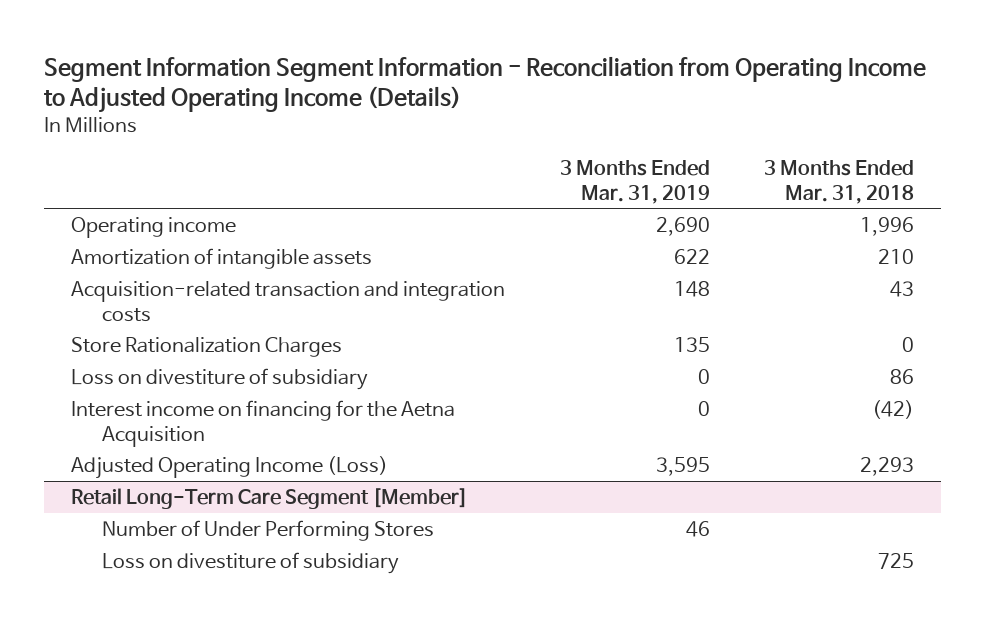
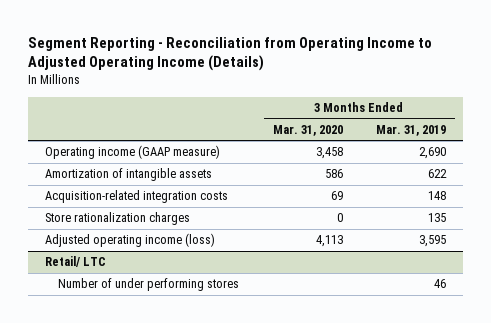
[43,55,926,114] Segment Information Segment Information - Reconciliation from Operating Income to Adjusted Operating Income (Details) -> [28,36,433,72] Segment Reporting - Reconciliation from Operating Income to Adjusted Operating Income (Details)
[764,160,915,204] 3 Months Ended Mar. 31, 2018 -> none
none -> [272,124,343,136] Mar. 31, 2020
[71,216,237,238] Operating income -> [44,145,220,160] Operating income (GAAP measure)
[71,367,369,390] Loss on divestiture of subsidiary -> none
[71,399,456,447] Interest income on financing for the Aetna Acquisition -> none
[102,551,400,574] Loss on divestiture of subsidiary -> none
[71,280,506,322] Acquisition-related transaction and integration costs -> [44,190,228,204] Acquisition-related integration costs
[71,336,343,357] Store Rationalization Charges -> [44,212,190,226] Store rationalization charges
[71,455,389,479] Adjusted Operating Income (Loss) -> [44,233,215,248] Adjusted operating income (loss)
[71,487,469,509] Retail Long-Term Care Segment [Member] -> [44,256,106,268] Retail/ LTC
[102,519,435,541] Number of Under Performing Stores -> [57,278,239,292] Number of under performing stores

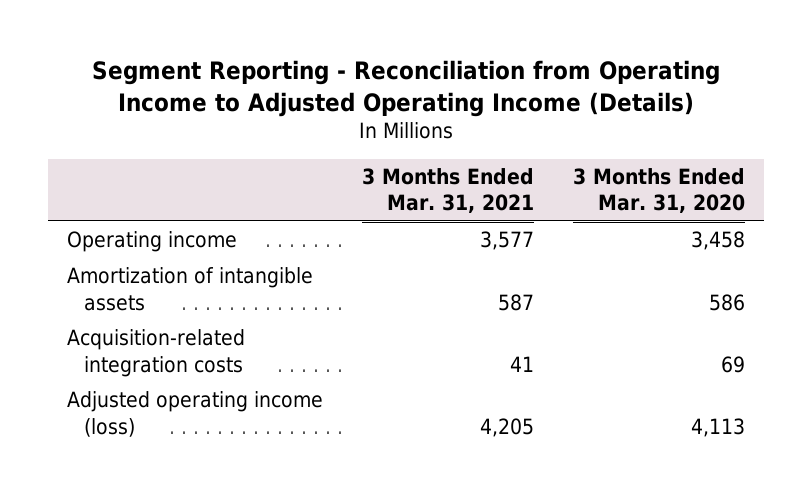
[376,124,447,136] Mar. 31, 2019 -> none
none -> [362,168,535,214] 3 Months Ended Mar. 31, 2021
[44,145,220,160] Operating income (GAAP measure) -> [67,231,238,253] Operating income
[44,212,190,226] Store rationalization charges -> none
[44,256,106,268] Retail/ LTC -> none
[57,278,239,292] Number of under performing stores -> none

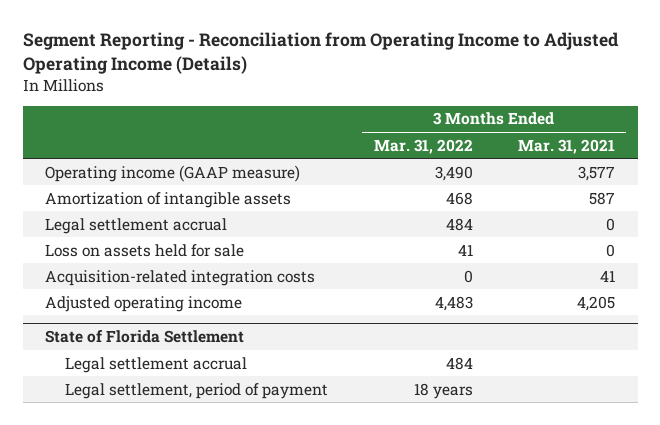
[572,168,745,214] 3 Months Ended Mar. 31, 2020 -> none
none -> [373,138,473,154] Mar. 31, 2022
[67,231,238,253] Operating income -> [45,164,301,182] Operating income (GAAP measure)
none -> [45,217,228,234] Legal settlement accrual
none -> [45,243,245,257] Loss on assets held for sale
[67,391,324,437] Adjusted operating income (loss) -> [45,295,243,312] Adjusted operating income
none -> [45,330,245,344] State of Florida Settlement
none -> [65,356,248,373] Legal settlement accrual
none -> [65,382,329,399] Legal settlement, period of payment

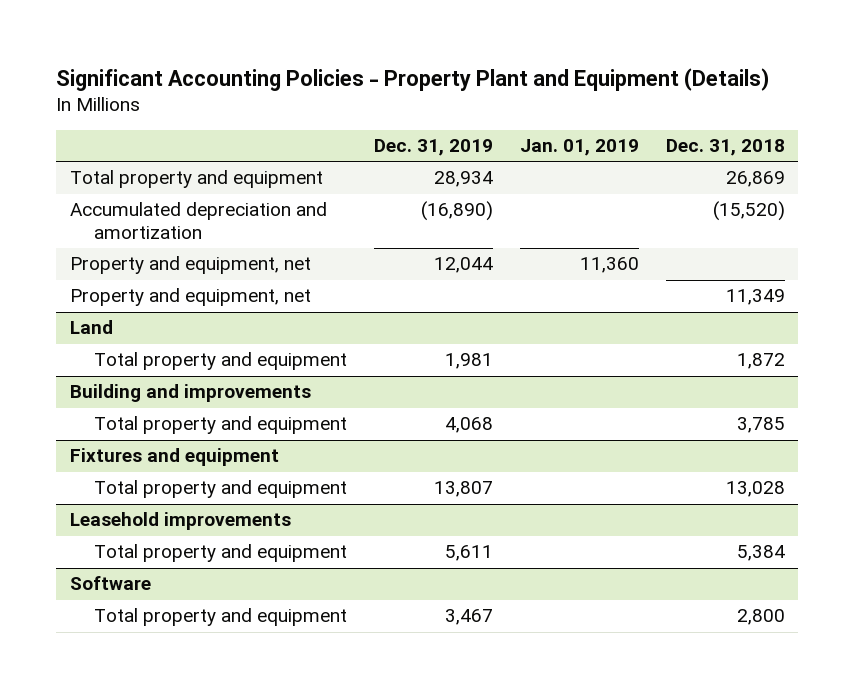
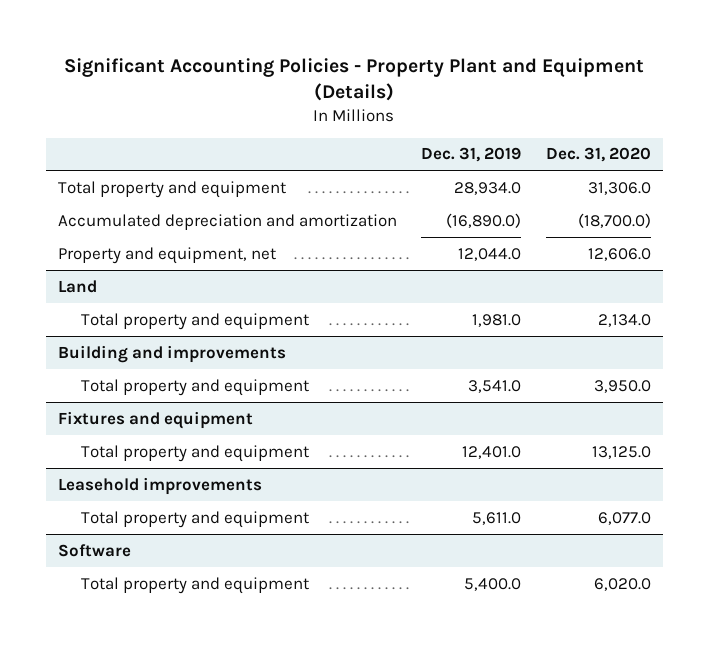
[519,139,639,157] Jan. 01, 2019 -> none
[665,139,785,157] Dec. 31, 2018 -> none
none -> [545,147,651,163] Dec. 31, 2020
[69,288,311,307] Property and equipment, net -> none
[434,171,494,188] 28,934 -> [454,181,522,195] 28,934.0
[421,201,494,222] (16,890) -> [446,212,522,228] (16,890.0)
[434,257,494,274] 12,044 -> [458,247,522,261] 12,044.0
[445,353,494,370] 1,981 -> [472,313,522,327] 1,981.0
[445,417,494,434] 4,068 -> [468,379,522,393] 3,541.0
[434,481,494,498] 13,807 -> [462,445,522,459] 12,401.0
[445,545,494,562] 5,611 -> [472,511,522,525] 5,611.0
[445,609,494,626] 3,467 -> [464,577,522,591] 5,400.0

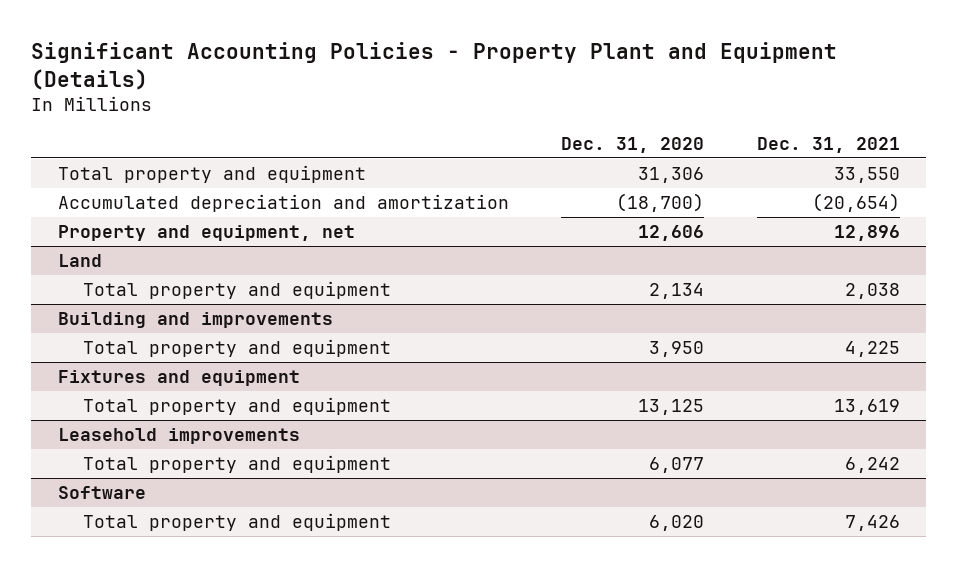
[421,147,522,163] Dec. 31, 2019 -> none
none -> [756,136,900,153] Dec. 31, 2021
[587,181,651,195] 31,306.0 -> [638,167,705,184] 31,306
[577,212,651,228] (18,700.0) -> [616,193,705,213] (18,700)
[587,247,651,261] 12,606.0 -> [638,225,705,242] 12,606
[597,313,651,327] 2,134.0 -> [649,283,705,300] 2,134
[593,379,651,393] 3,950.0 -> [649,341,705,358] 3,950
[591,445,651,459] 13,125.0 -> [638,399,705,416] 13,125
[597,511,651,525] 6,077.0 -> [649,457,705,474] 6,077
[593,577,651,591] 6,020.0 -> [649,515,705,532] 6,020

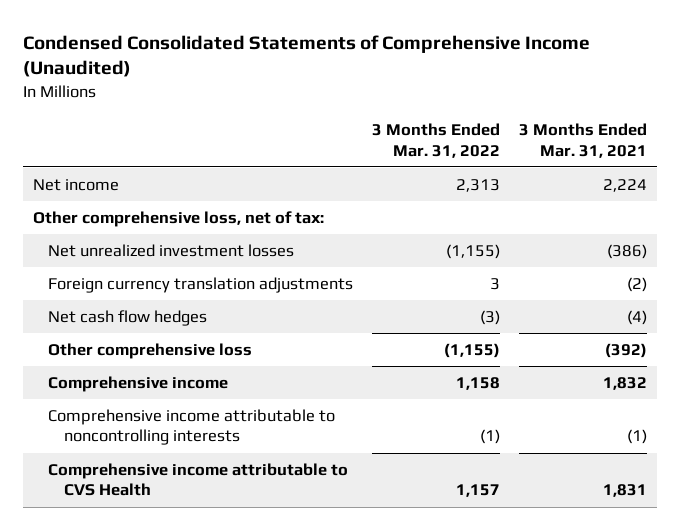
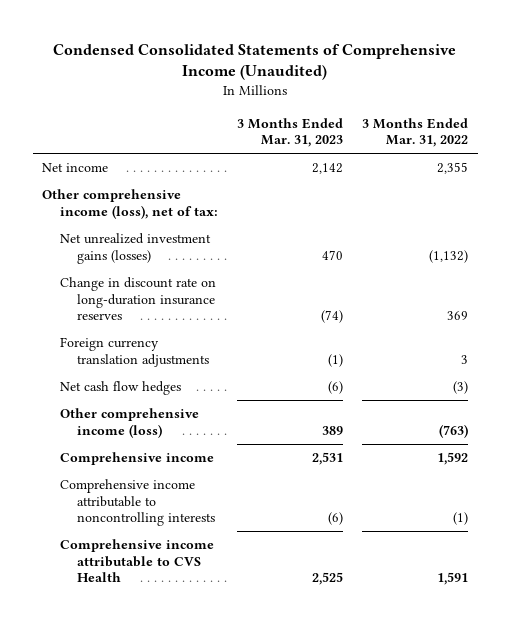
[519,122,648,158] 3 Months Ended Mar. 31, 2021 -> none
none -> [236,117,343,148] 3 Months Ended Mar. 31, 2023
[456,178,501,192] 2,313 -> [437,162,469,175] 2,355
[32,210,324,227] Other comprehensive loss, net of tax: -> [42,189,218,219] Other comprehensive income (loss), net of tax:
[48,243,295,257] Net unrealized investment losses -> [59,233,211,264] Net unrealized investment gains (losses)
[446,243,501,259] (1,155) -> [429,249,469,263] (1,132)
none -> [59,277,216,321] Change in discount rate on long-duration insurance reserves
[48,342,253,359] Other comprehensive loss -> [59,408,199,438] Other comprehensive income (loss)
[444,342,501,358] (1,155) -> [439,423,469,438] (763)
[456,376,501,390] 1,158 -> [437,452,469,466] 1,592
[456,484,501,498] 1,157 -> [437,572,469,586] 1,591

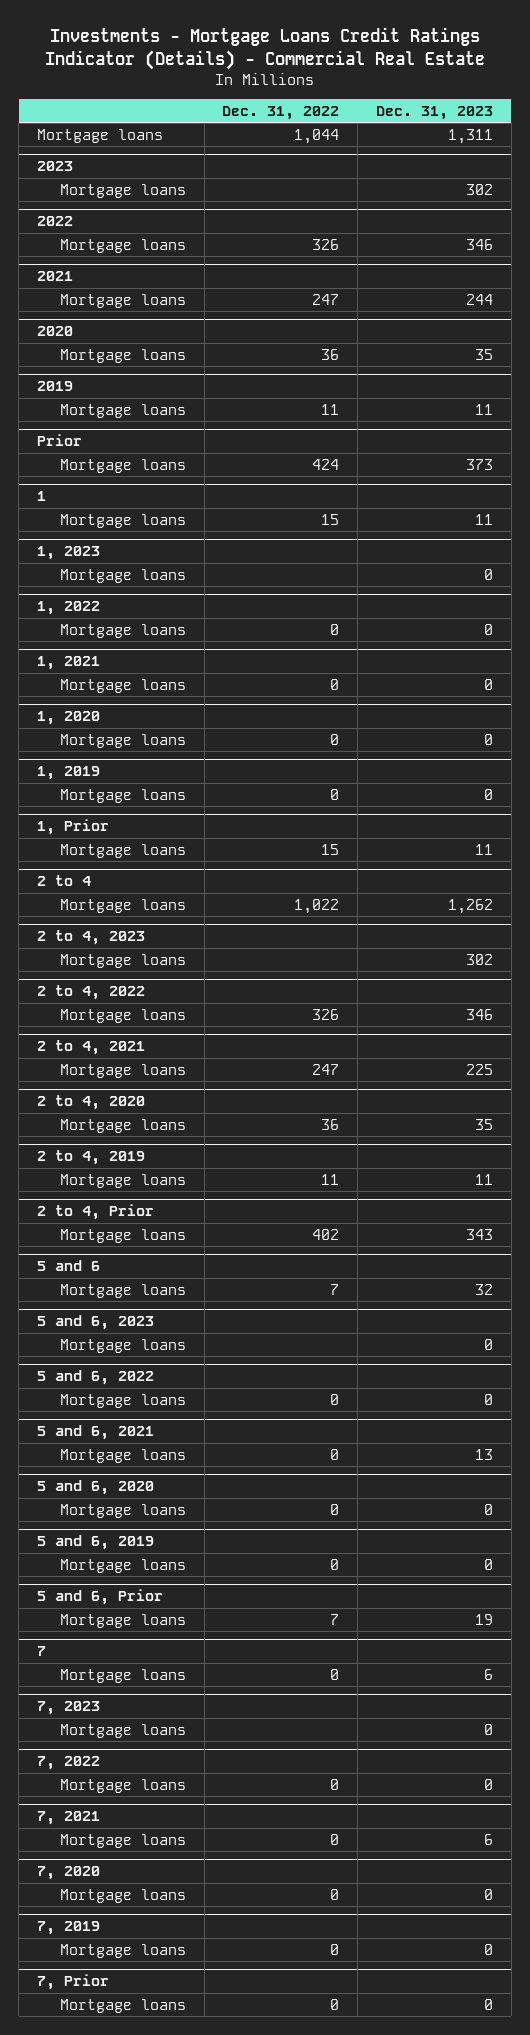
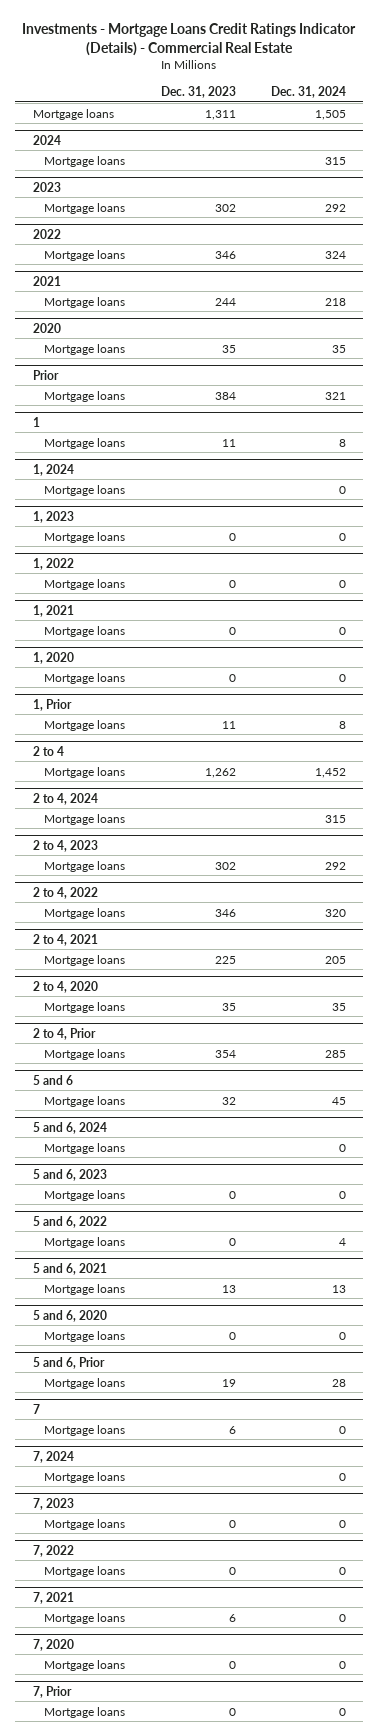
[222,105,340,120] Dec. 31, 2022 -> none
none -> [270,85,346,98] Dec. 31, 2024
none -> [32,134,61,145] 2024
none -> [44,155,126,167] Mortgage loans
[37,381,74,392] 2019 -> none
[60,403,187,418] Mortgage loans -> none
[465,458,493,470] 373 -> [214,391,236,400] 384
none -> [32,463,74,476] 1, 2024
none -> [44,484,126,496] Mortgage loans
[37,766,101,781] 1, 2019 -> none
[60,788,187,803] Mortgage loans -> none
none -> [32,792,98,805] 2 to 4, 2024
none -> [44,813,126,825] Mortgage loans
[37,1150,146,1166] 2 to 4, 2019 -> none
[60,1173,187,1188] Mortgage loans -> none
[465,1228,493,1240] 343 -> [214,1049,236,1058] 354
none -> [32,1121,107,1134] 5 and 6, 2024
none -> [44,1142,126,1154] Mortgage loans
[37,1535,155,1551] 5 and 6, 2019 -> none
[60,1558,187,1573] Mortgage loans -> none
none -> [32,1450,74,1463] 7, 2024
none -> [44,1471,126,1483] Mortgage loans
[37,1921,101,1936] 7, 2019 -> none
[60,1943,187,1958] Mortgage loans -> none

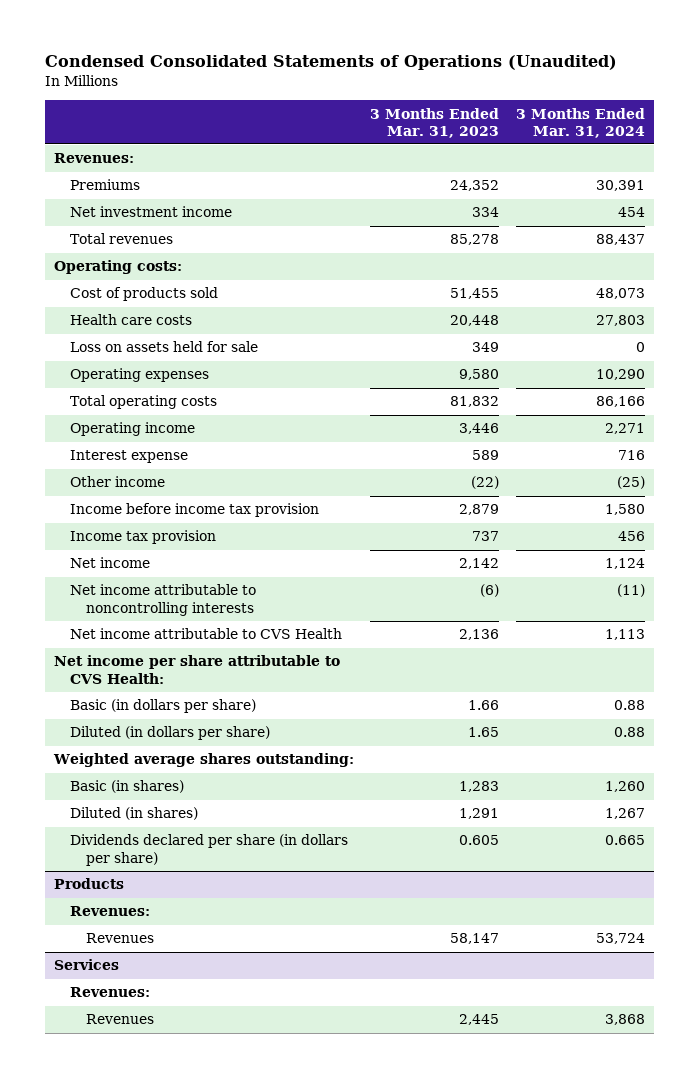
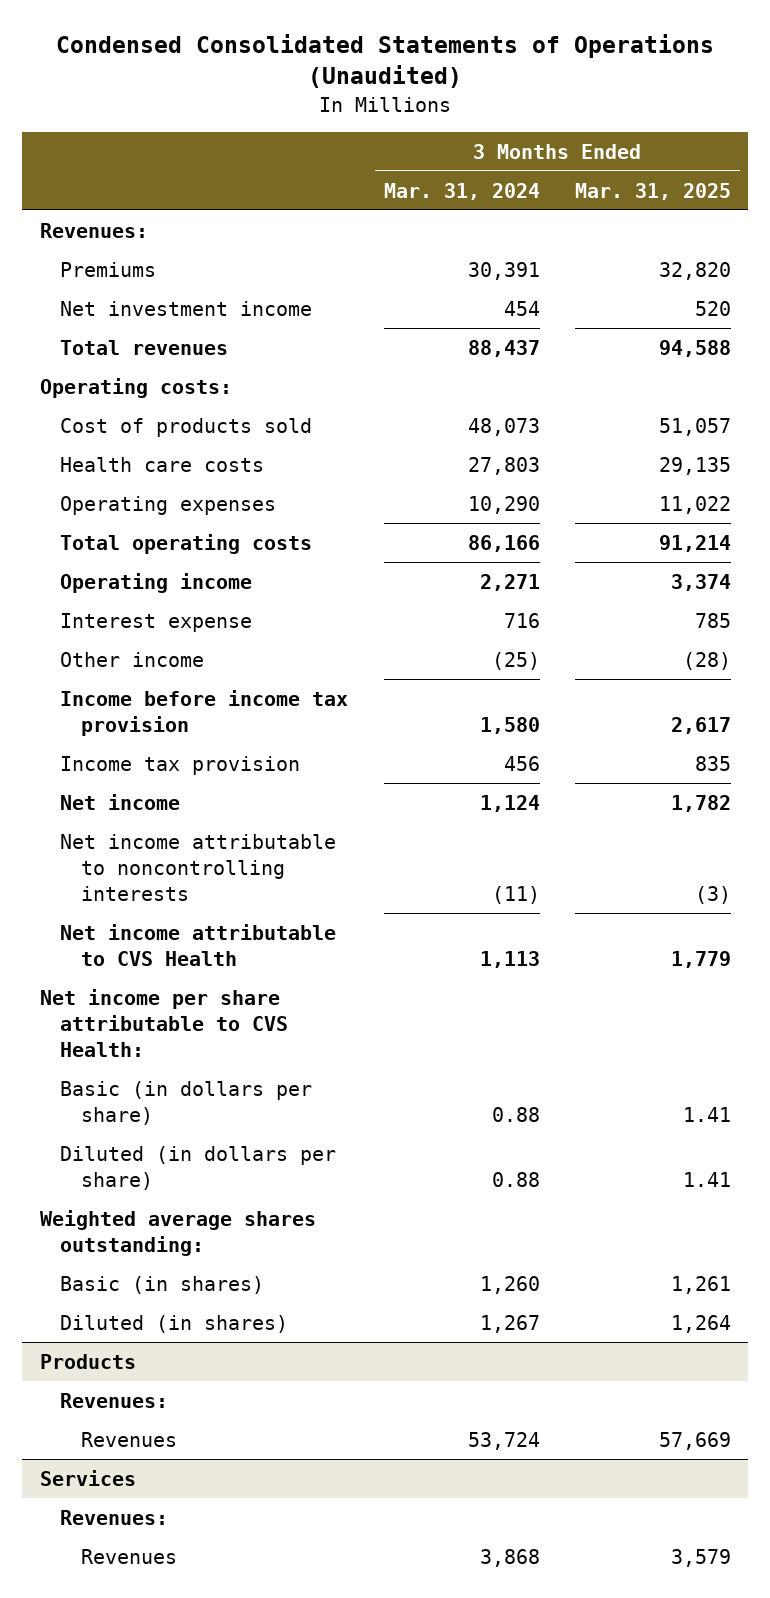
[370,107,500,138] 3 Months Ended Mar. 31, 2023 -> none
none -> [574,182,731,200] Mar. 31, 2025
[69,341,258,353] Loss on assets held for sale -> none
[69,834,348,866] Dividends declared per share (in dollars per share) -> none

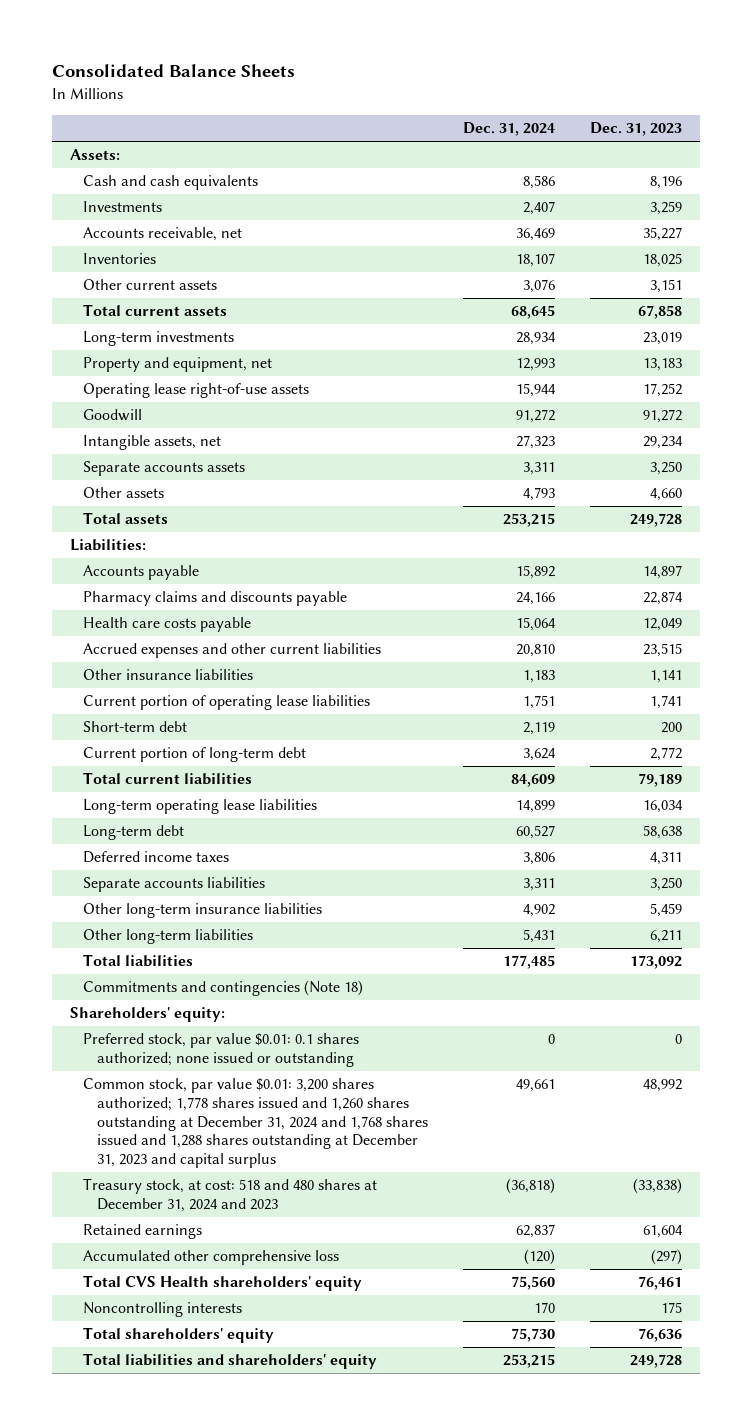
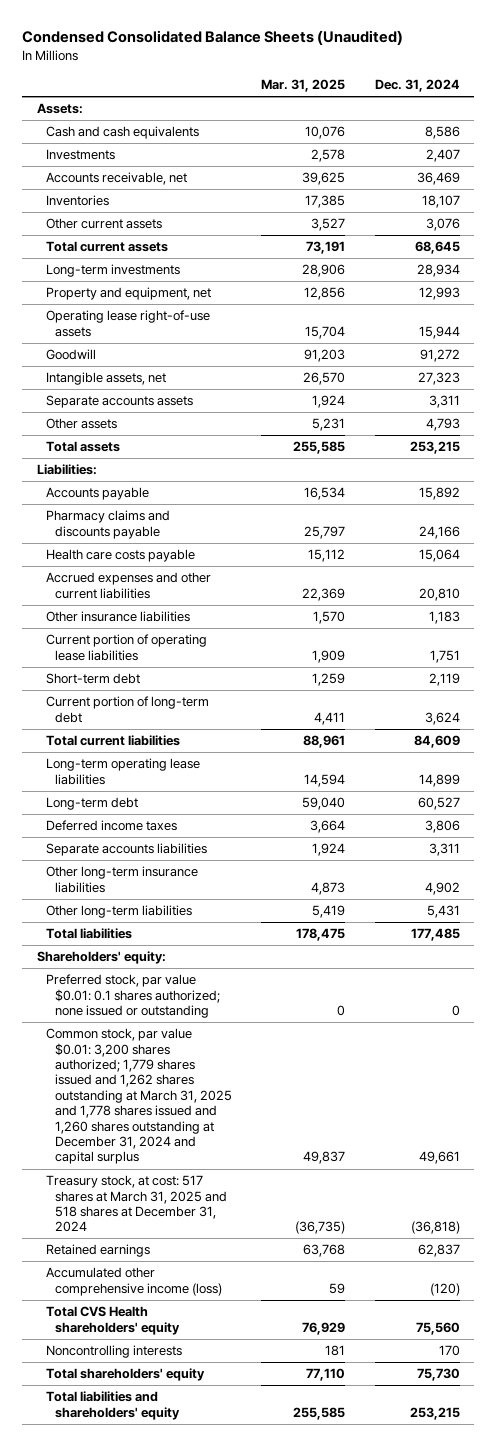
[51,64,295,78] Consolidated Balance Sheets -> [22,30,404,46] Condensed Consolidated Balance Sheets (Unaudited)
[590,122,683,137] Dec. 31, 2023 -> none
none -> [261,79,346,93] Mar. 31, 2025
[83,980,364,997] Commitments and contingencies (Note 18) -> none
[83,1078,429,1169] Common stock, par value $0.01: 3,200 shares authorized; 1,778 shares issued and 1,260 shares outstanding at December 31, 2024 and 1,768 shares issued and 1,288 shares outstanding at December 31, 2023 and capital surplus -> [45,1028,233,1165] Common stock, par value $0.01: 3,200 shares authorized; 1,779 shares issued and 1,262 shares outstanding at March 31, 2025 and 1,778 shares issued and 1,260 shares outstanding at December 31, 2024 and capital surplus
[83,1178,378,1213] Treasury stock, at cost: 518 and 480 shares at December 31, 2024 and 2023 -> [45,1175,228,1233] Treasury stock, at cost: 517 shares at March 31, 2025 and 518 shares at December 31, 2024
[83,1250,340,1266] Accumulated other comprehensive loss -> [45,1267,223,1296] Accumulated other comprehensive income (loss)

